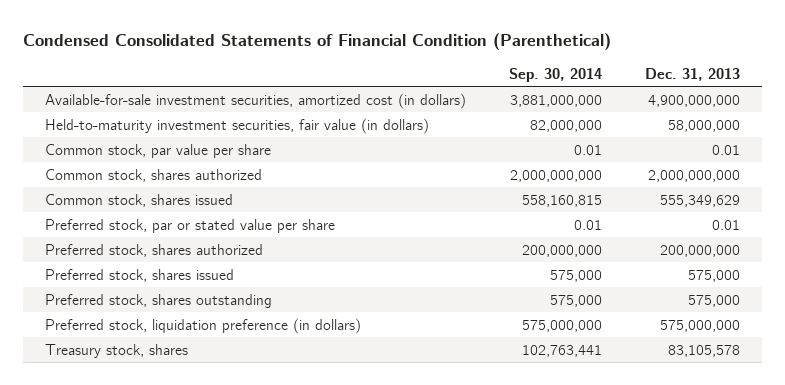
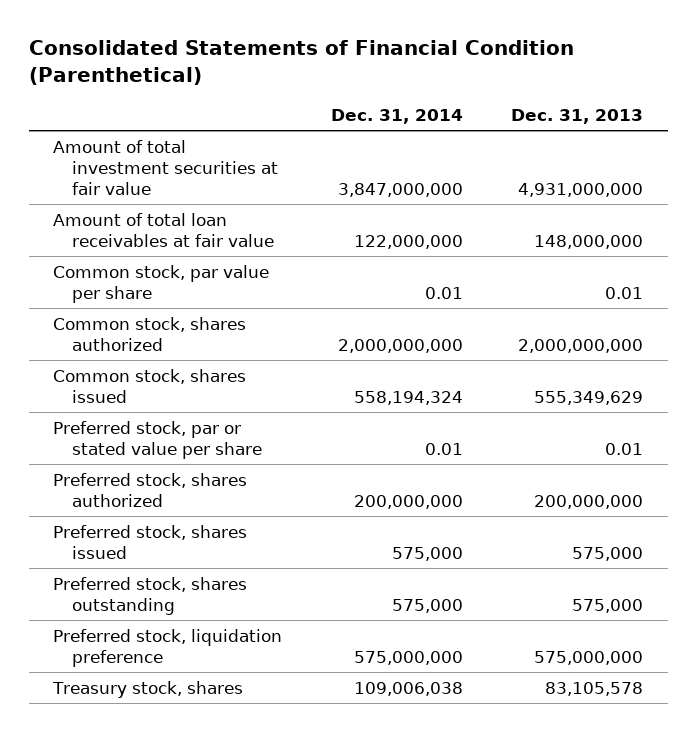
[23,33,612,51] Condensed Consolidated Statements of Financial Condition (Parenthetical) -> [28,40,574,85] Consolidated Statements of Financial Condition (Parenthetical)
[509,67,603,82] Sep. 30, 2014 -> none
none -> [330,108,463,124] Dec. 31, 2014
[44,92,466,109] Available-for-sale investment securities, amortized cost (in dollars) -> none
[44,117,429,134] Held-to-maturity investment securities, fair value (in dollars) -> none
none -> [52,139,279,195] Amount of total investment securities at fair value
none -> [52,212,275,247] Amount of total loan receivables at fair value
[44,317,361,334] Preferred stock, liquidation preference (in dollars) -> [52,628,282,667] Preferred stock, liquidation preference

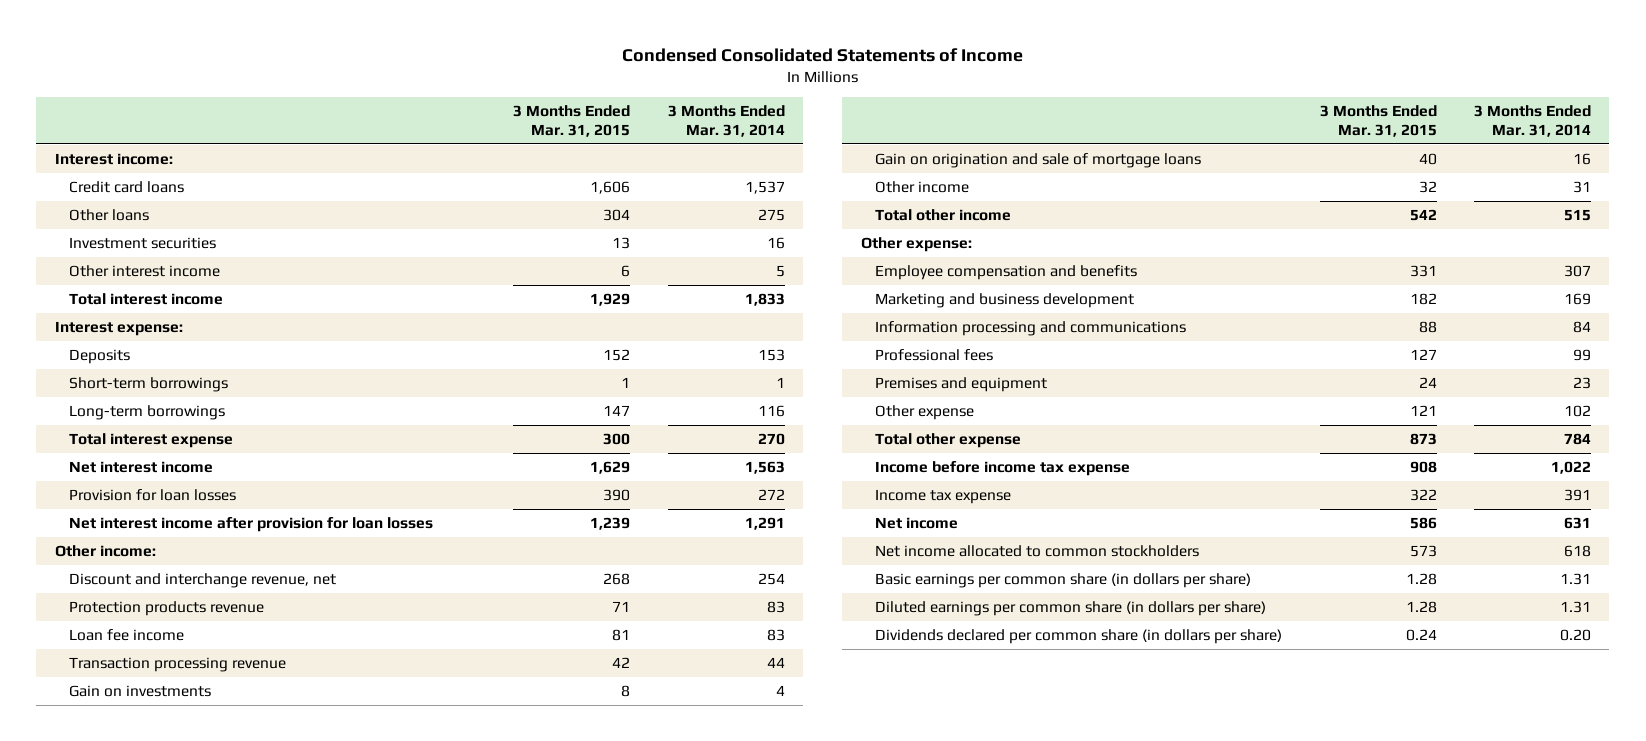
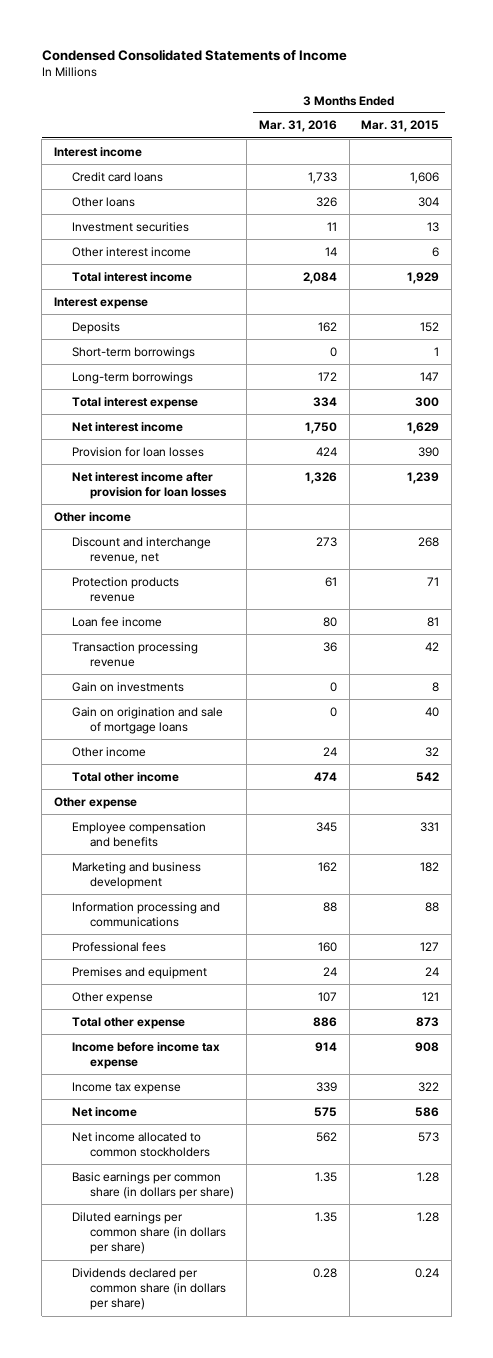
[667,105,785,138] 3 Months Ended Mar. 31, 2014 -> none
none -> [258,120,337,133] Mar. 31, 2016
[54,152,173,165] Interest income: -> [53,146,142,157] Interest income
[54,320,183,336] Interest expense: -> [53,296,148,309] Interest expense
[54,544,156,557] Other income: -> [53,511,131,522] Other income
[861,236,973,252] Other expense: -> [53,796,137,809] Other expense

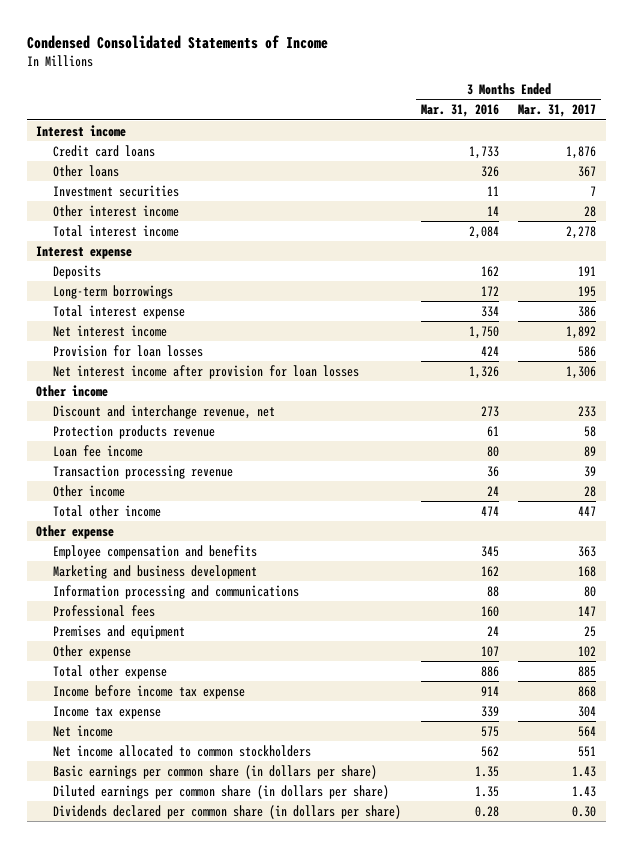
[361,120,440,133] Mar. 31, 2015 -> none
none -> [518,104,597,118] Mar. 31, 2017
[72,346,196,359] Short-term borrowings -> none
[72,681,185,692] Gain on investments -> none
[72,706,224,734] Gain on origination and sale of mortgage loans -> none

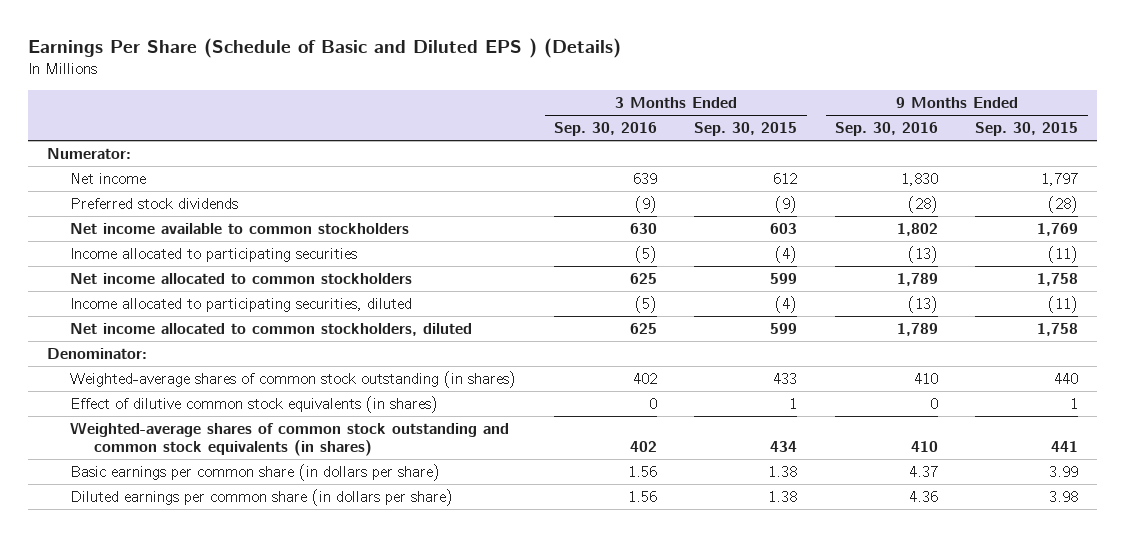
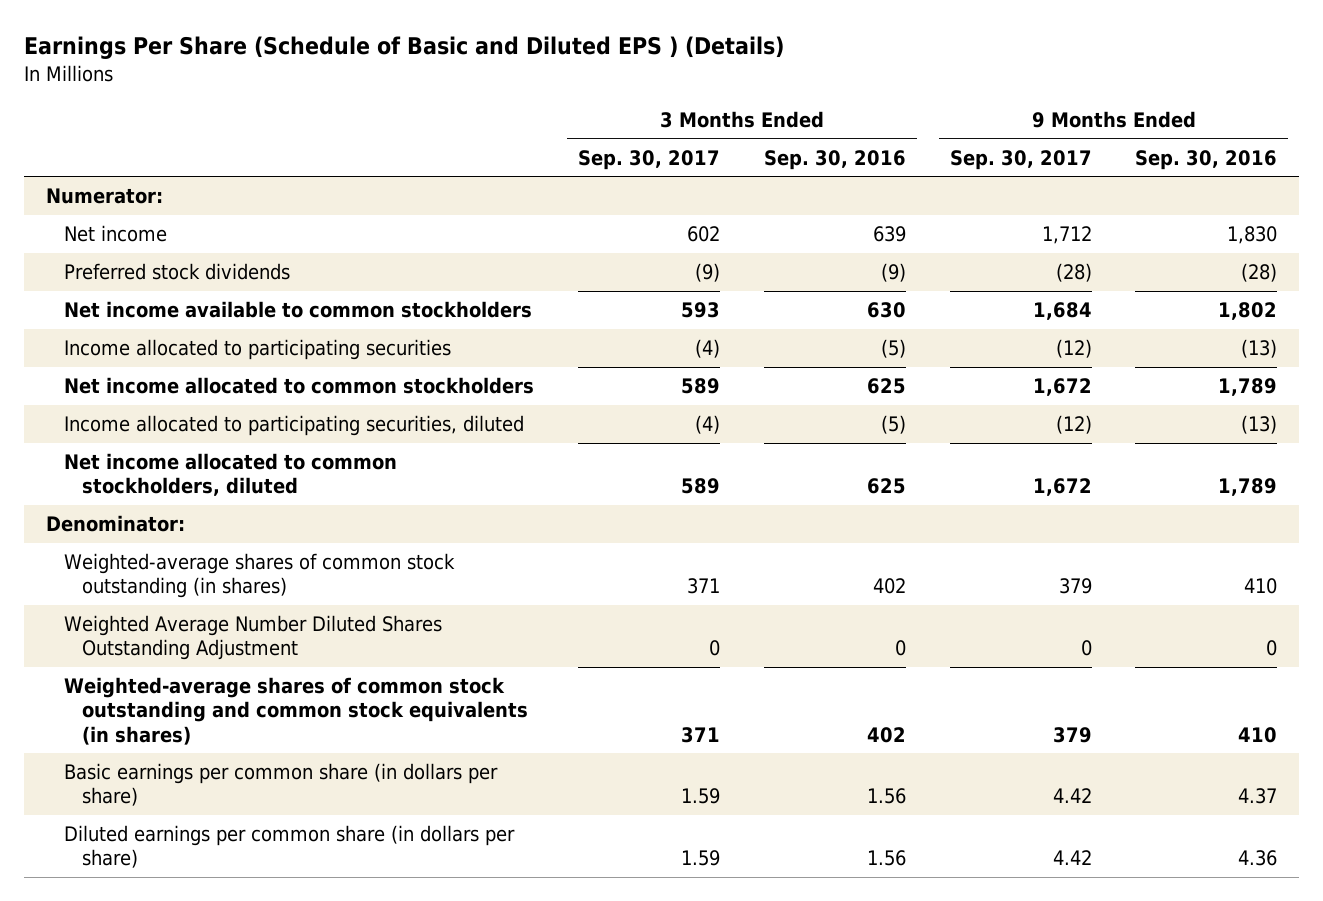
[694,122,798,137] Sep. 30, 2015 -> none
[975,122,1079,137] Sep. 30, 2015 -> none
none -> [577,149,720,170] Sep. 30, 2017
none -> [949,149,1092,170] Sep. 30, 2017
[70,395,439,413] Effect of dilutive common stock equivalents (in shares) -> [63,615,442,661] Weighted Average Number Diluted Shares Outstanding Adjustment

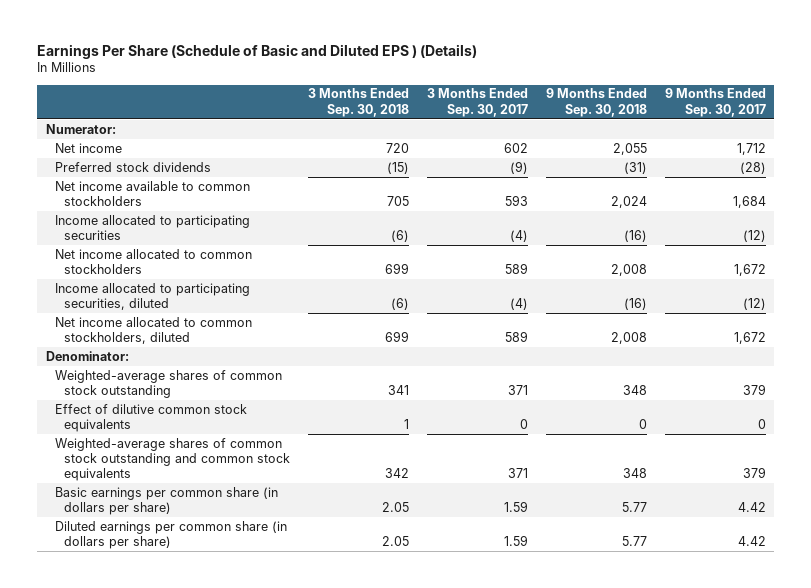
[763,149,906,170] Sep. 30, 2016 -> none
[1135,149,1278,170] Sep. 30, 2016 -> none
none -> [307,88,409,117] 3 Months Ended Sep. 30, 2018
none -> [545,88,647,117] 9 Months Ended Sep. 30, 2018
[63,553,455,599] Weighted-average shares of common stock outstanding (in shares) -> [54,369,282,399] Weighted-average shares of common stock outstanding
[63,615,442,661] Weighted Average Number Diluted Shares Outstanding Adjustment -> [54,403,247,433] Effect of dilutive common stock equivalents
[63,677,529,745] Weighted-average shares of common stock outstanding and common stock equivalents (in shares) -> [54,437,290,482] Weighted-average shares of common stock outstanding and common stock equivalents

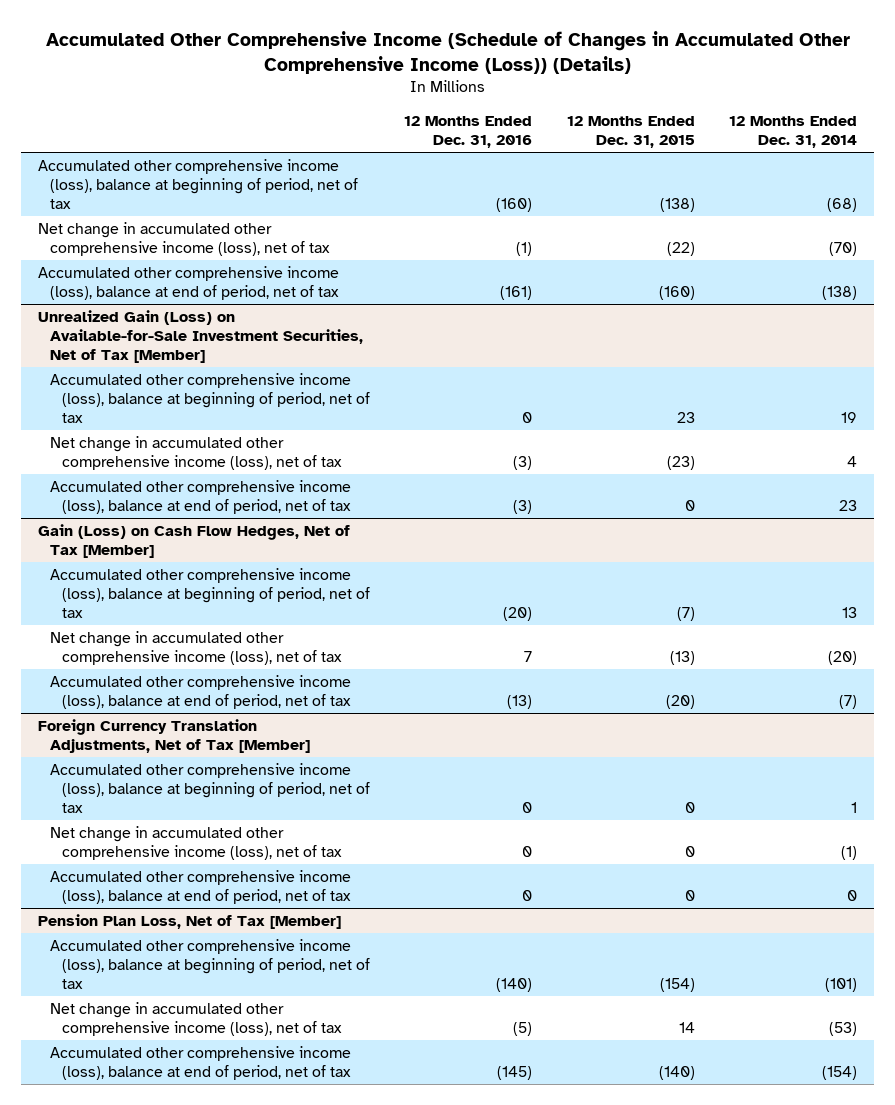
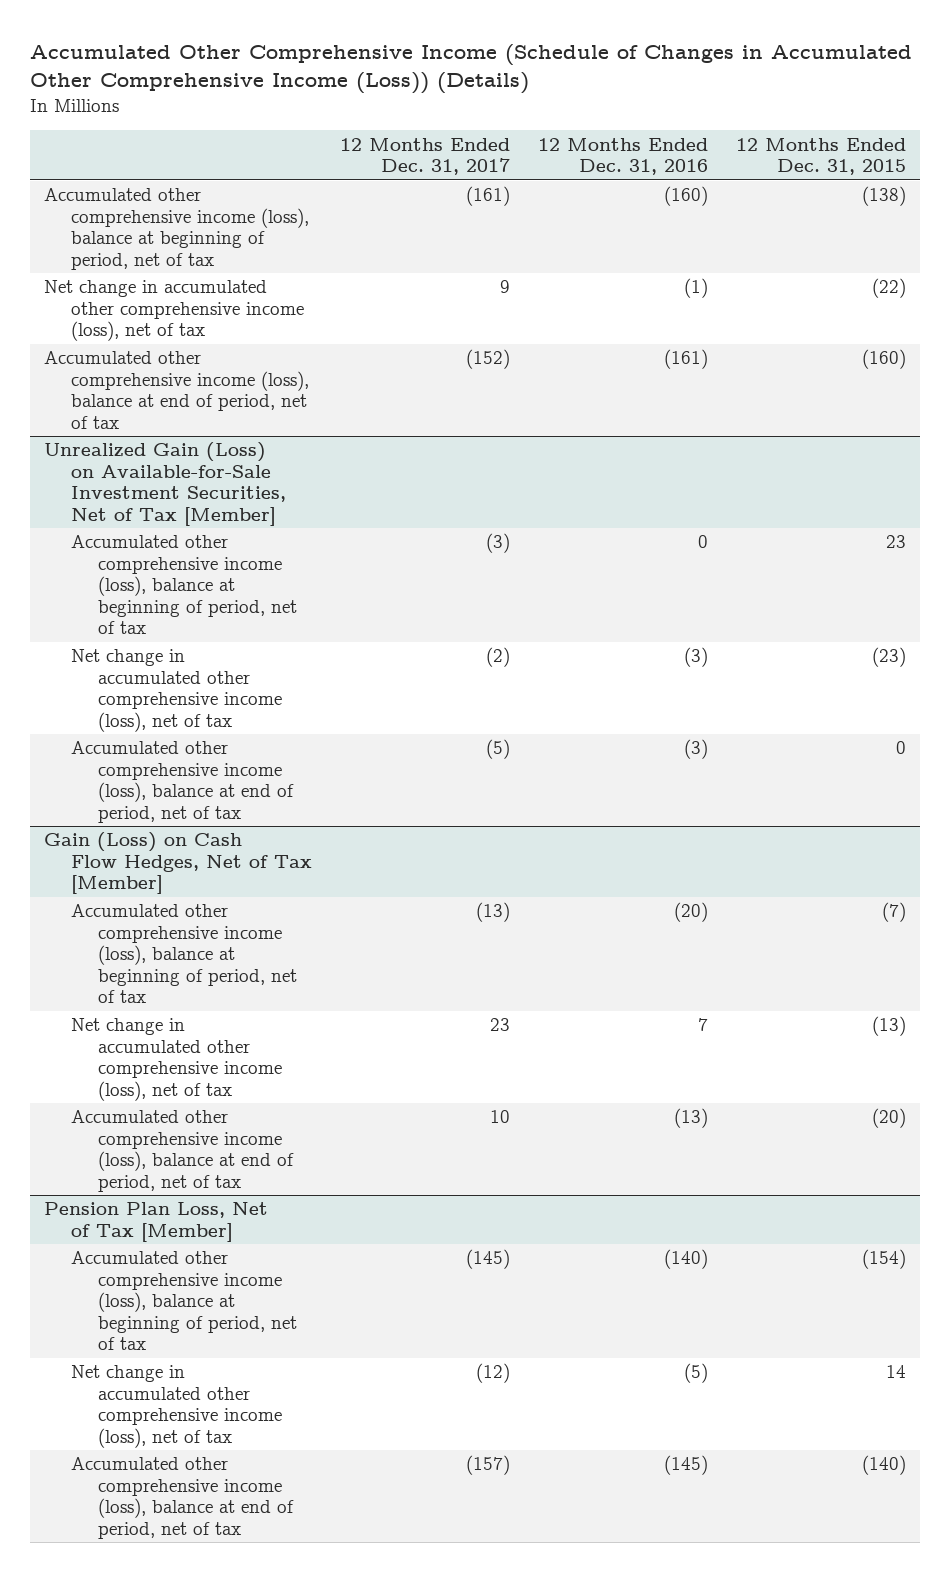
[728,116,857,149] 12 Months Ended Dec. 31, 2014 -> none
none -> [339,137,510,176] 12 Months Ended Dec. 31, 2017
[38,718,311,753] Foreign Currency Translation Adjustments, Net of Tax [Member] -> none
[50,762,371,813] Accumulated other comprehensive income (loss), balance at beginning of period, net of tax -> none
[50,825,343,860] Net change in accumulated other comprehensive income (loss), net of tax -> none
[50,869,352,904] Accumulated other comprehensive income (loss), balance at end of period, net of tax -> none

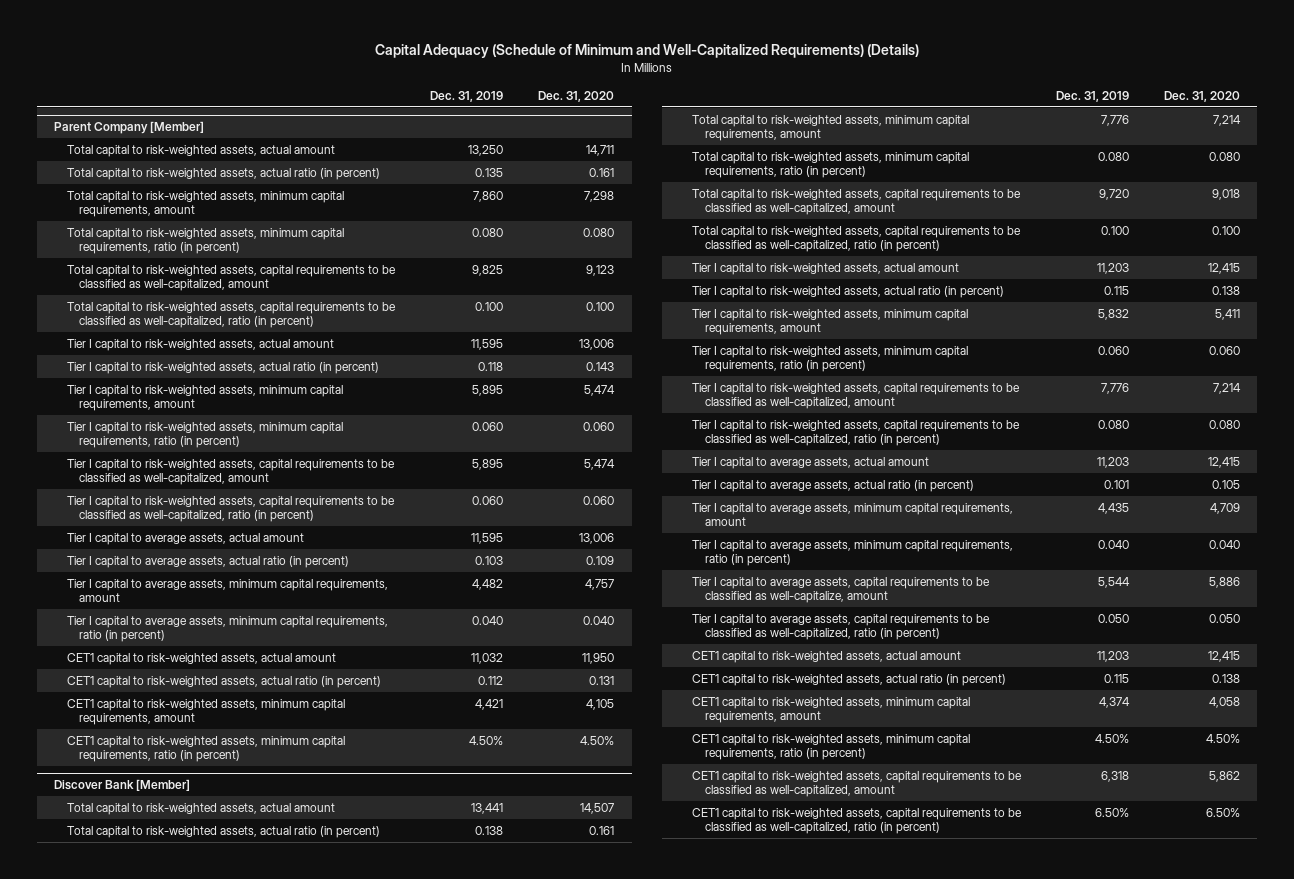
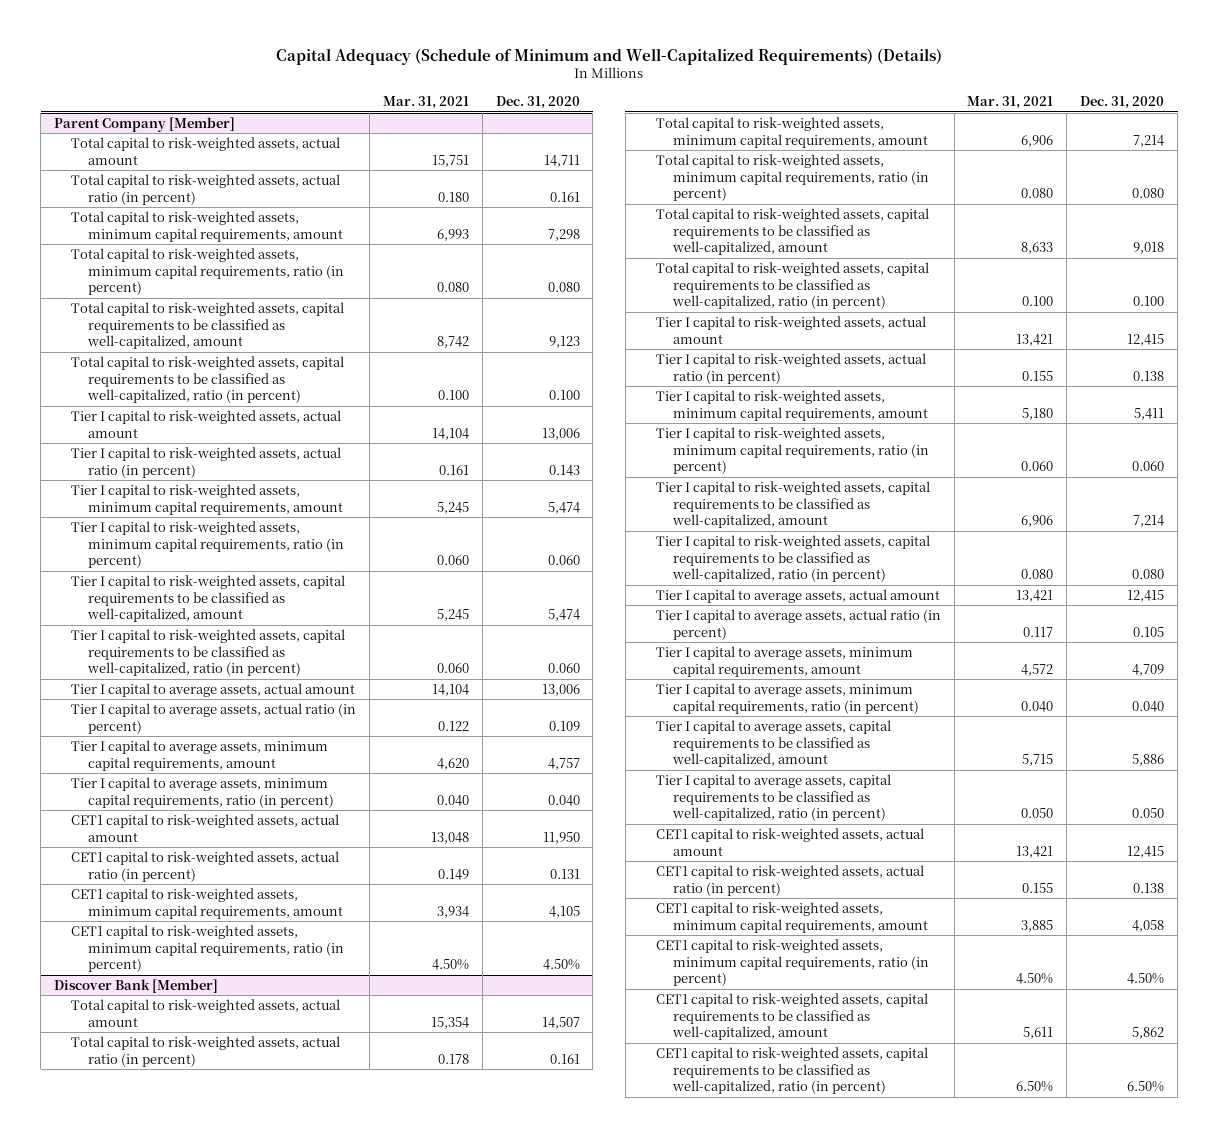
[430,90,504,102] Dec. 31, 2019 -> none
none -> [382,96,469,110] Mar. 31, 2021
[692,576,991,604] Tier I capital to average assets, capital requirements to be classified as well-capitalize, amount -> [655,719,891,768] Tier I capital to average assets, capital requirements to be classified as well-capitalized, amount

